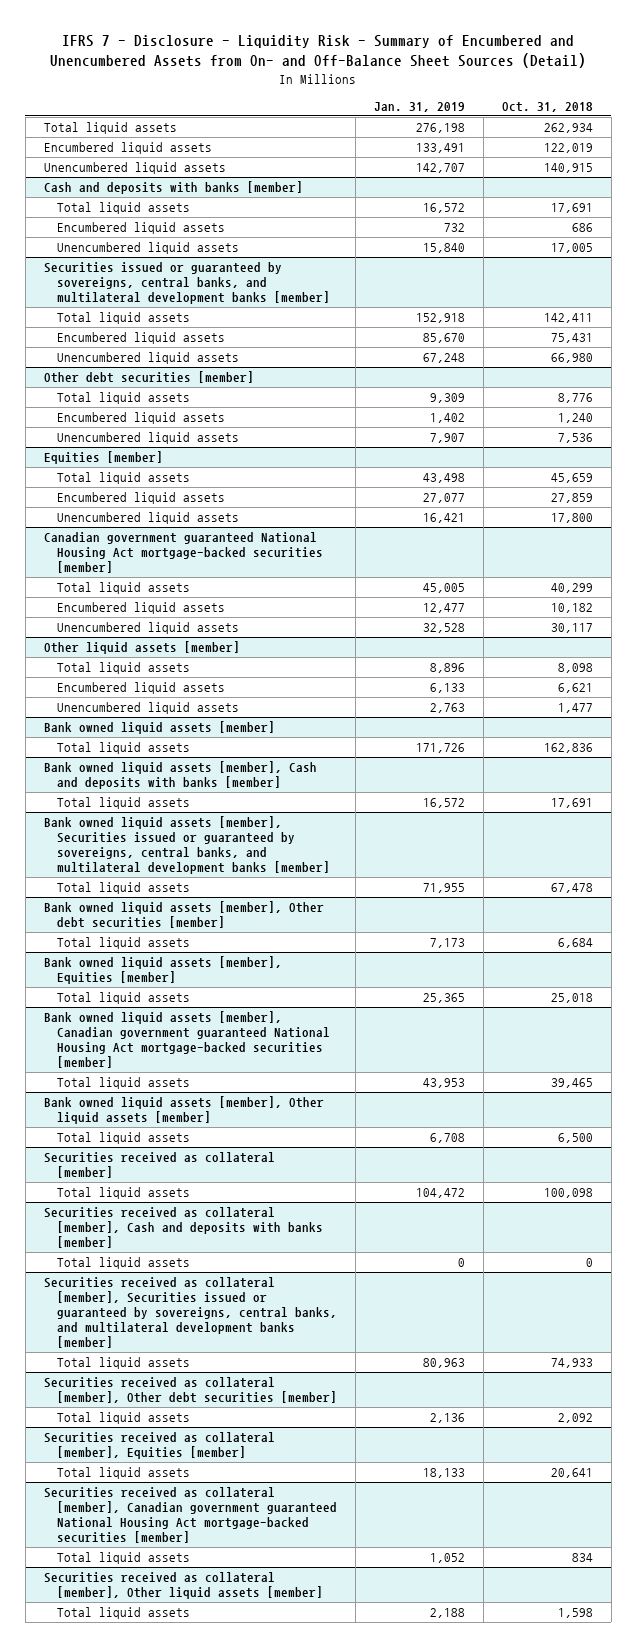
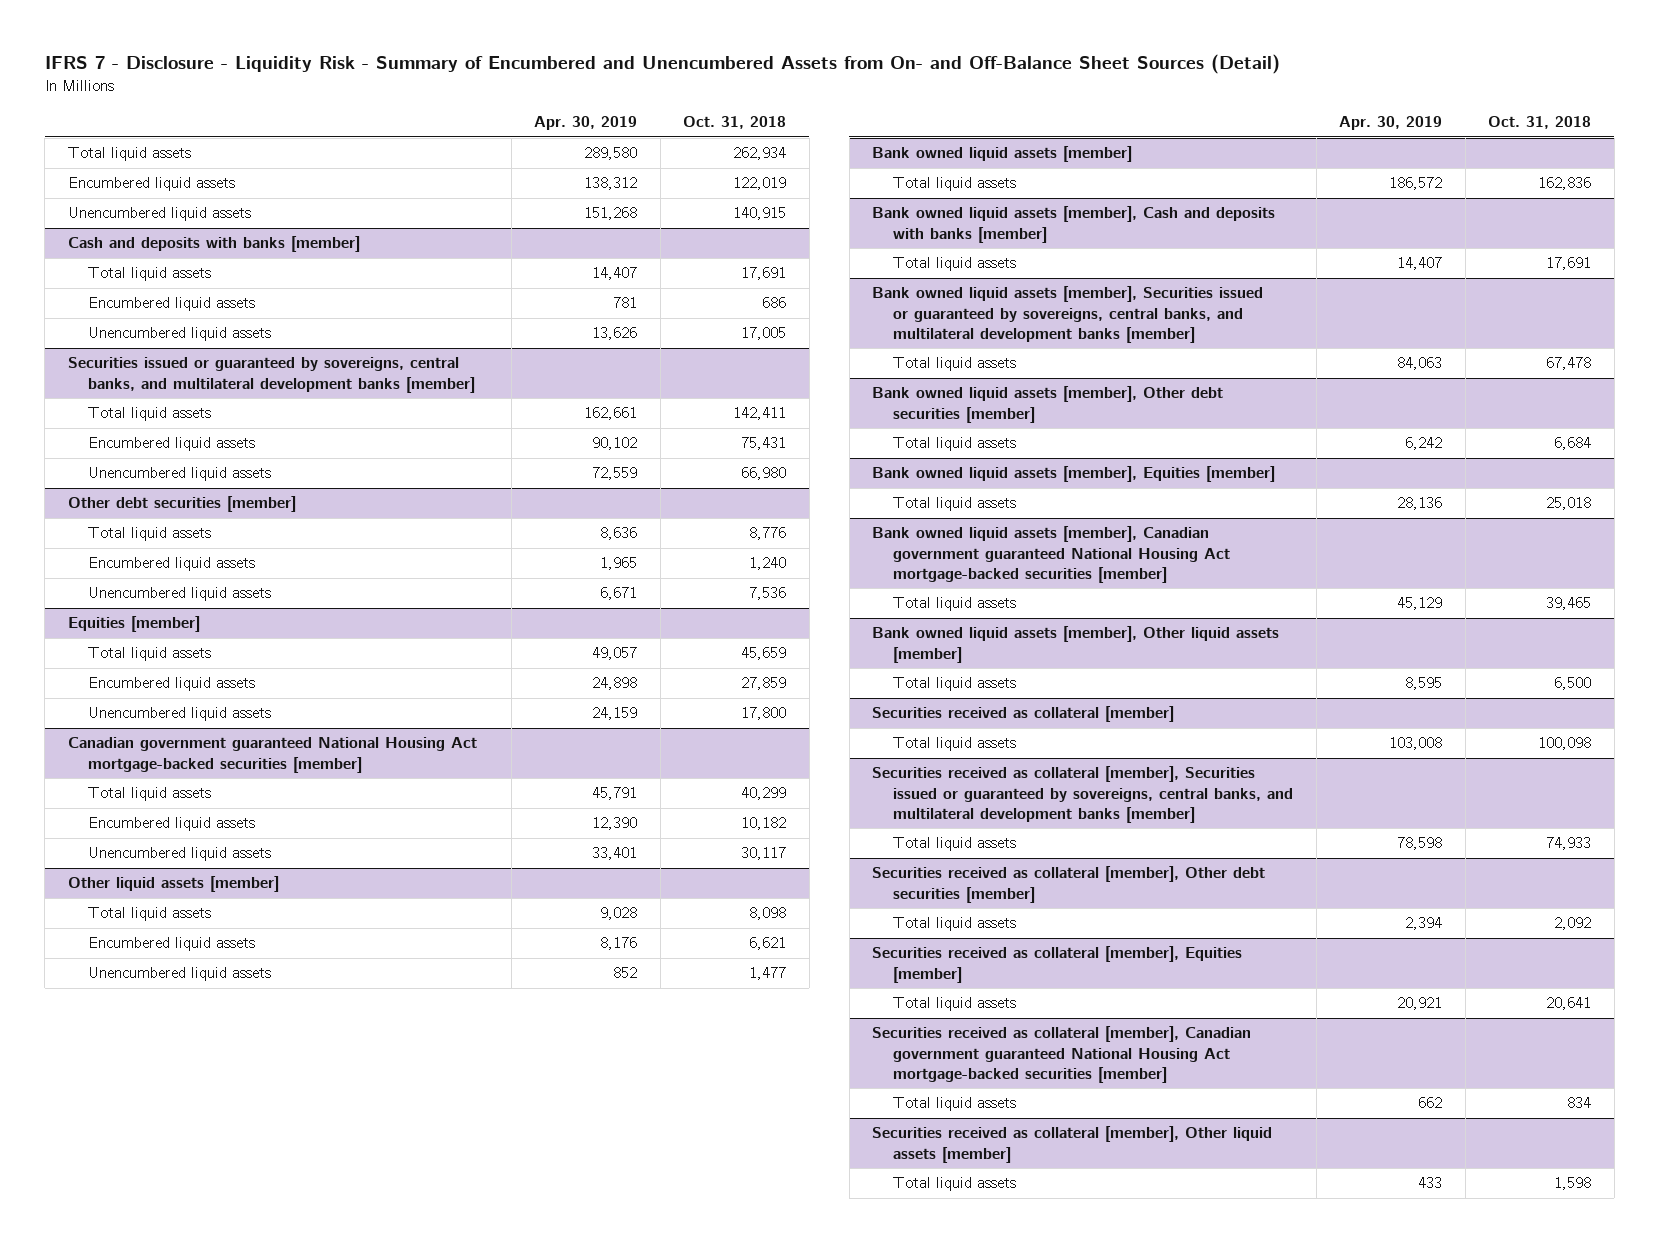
[374,101,466,112] Jan. 31, 2019 -> none
none -> [534,116,638,131] Apr. 30, 2019
[43,1207,324,1249] Securities received as collateral [member], Cash and deposits with banks [member] -> none
[57,1257,191,1270] Total liquid assets -> none

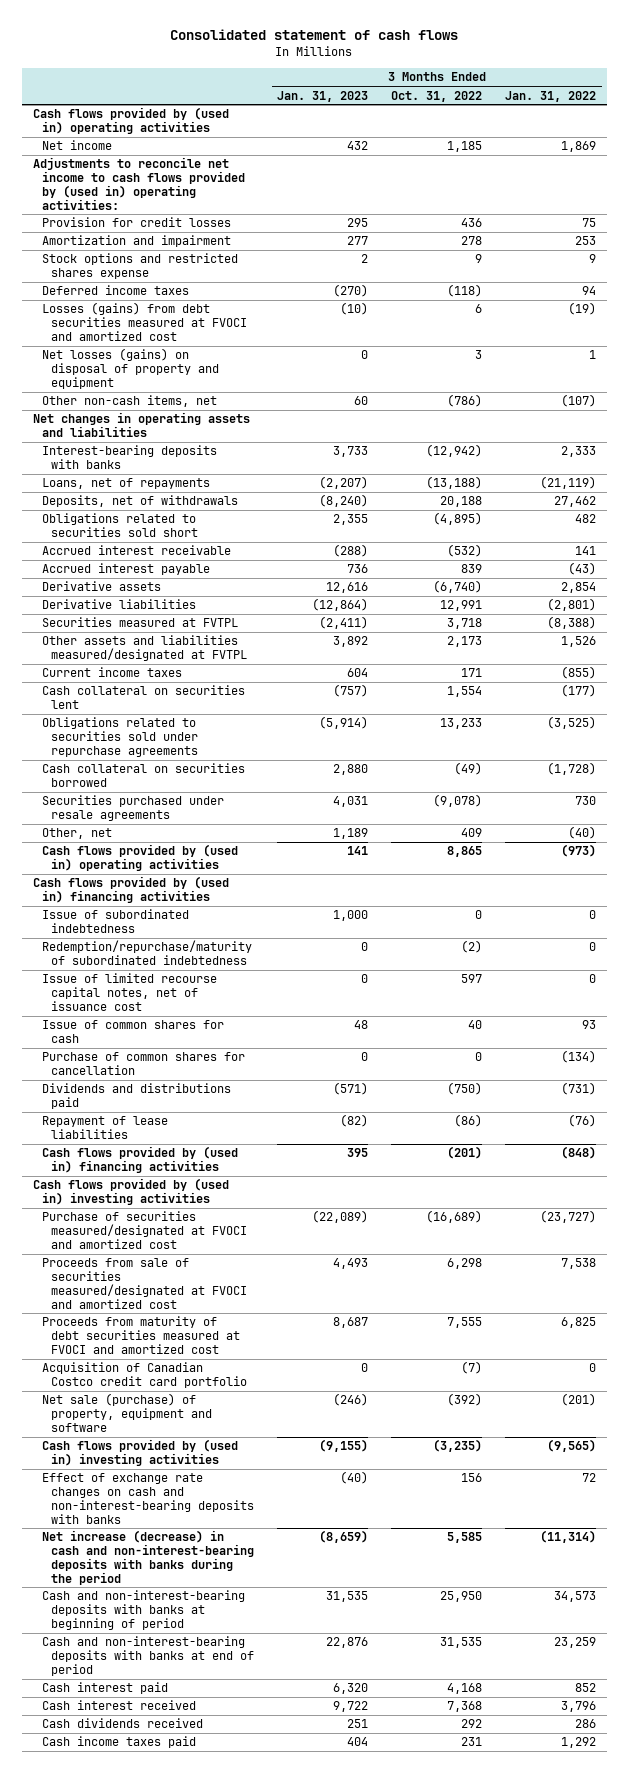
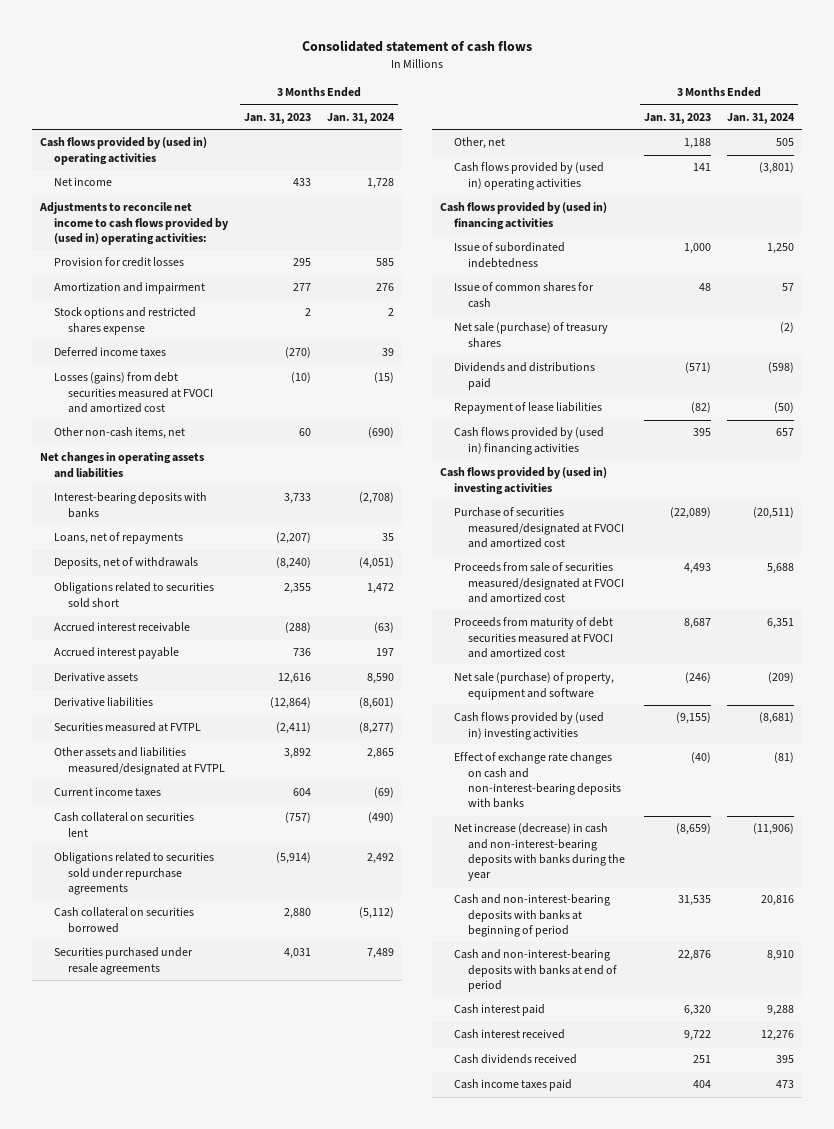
[391,90,483,102] Oct. 31, 2022 -> none
[504,90,596,102] Jan. 31, 2022 -> none
none -> [326,112,395,124] Jan. 31, 2024
[347,141,369,151] 432 -> [293,178,312,187] 433
[42,348,220,389] Net losses (gains) on disposal of property and equipment -> none
[333,828,369,840] 1,189 -> [683,138,711,150] 1,188
[42,940,253,966] Redemption/repurchase/maturity of subordinated indebtedness -> none
[42,973,218,1011] Issue of limited recourse capital notes, net of issuance cost -> none
[42,1052,246,1076] Purchase of common shares for cancellation -> none
none -> [453,322,608,348] Net sale (purchase) of treasury shares
[42,1362,248,1389] Acquisition of Canadian Costco credit card portfolio -> none
[42,1530,255,1585] Net increase (decrease) in cash and non-interest-bearing deposits with banks during the period -> [453,823,625,882] Net increase (decrease) in cash and non-interest-bearing deposits with banks during the year

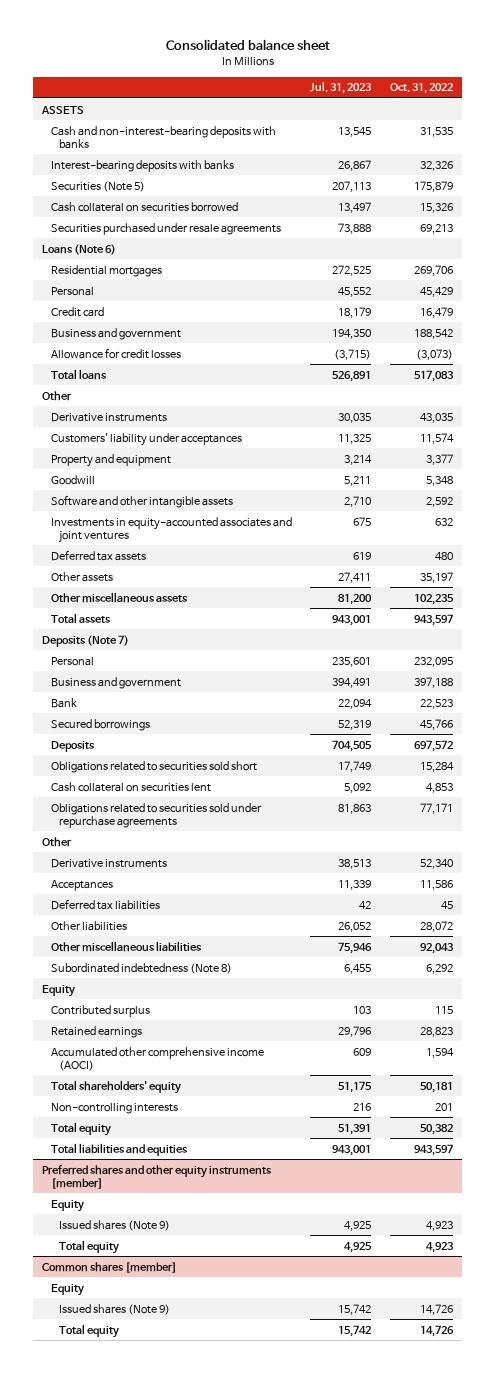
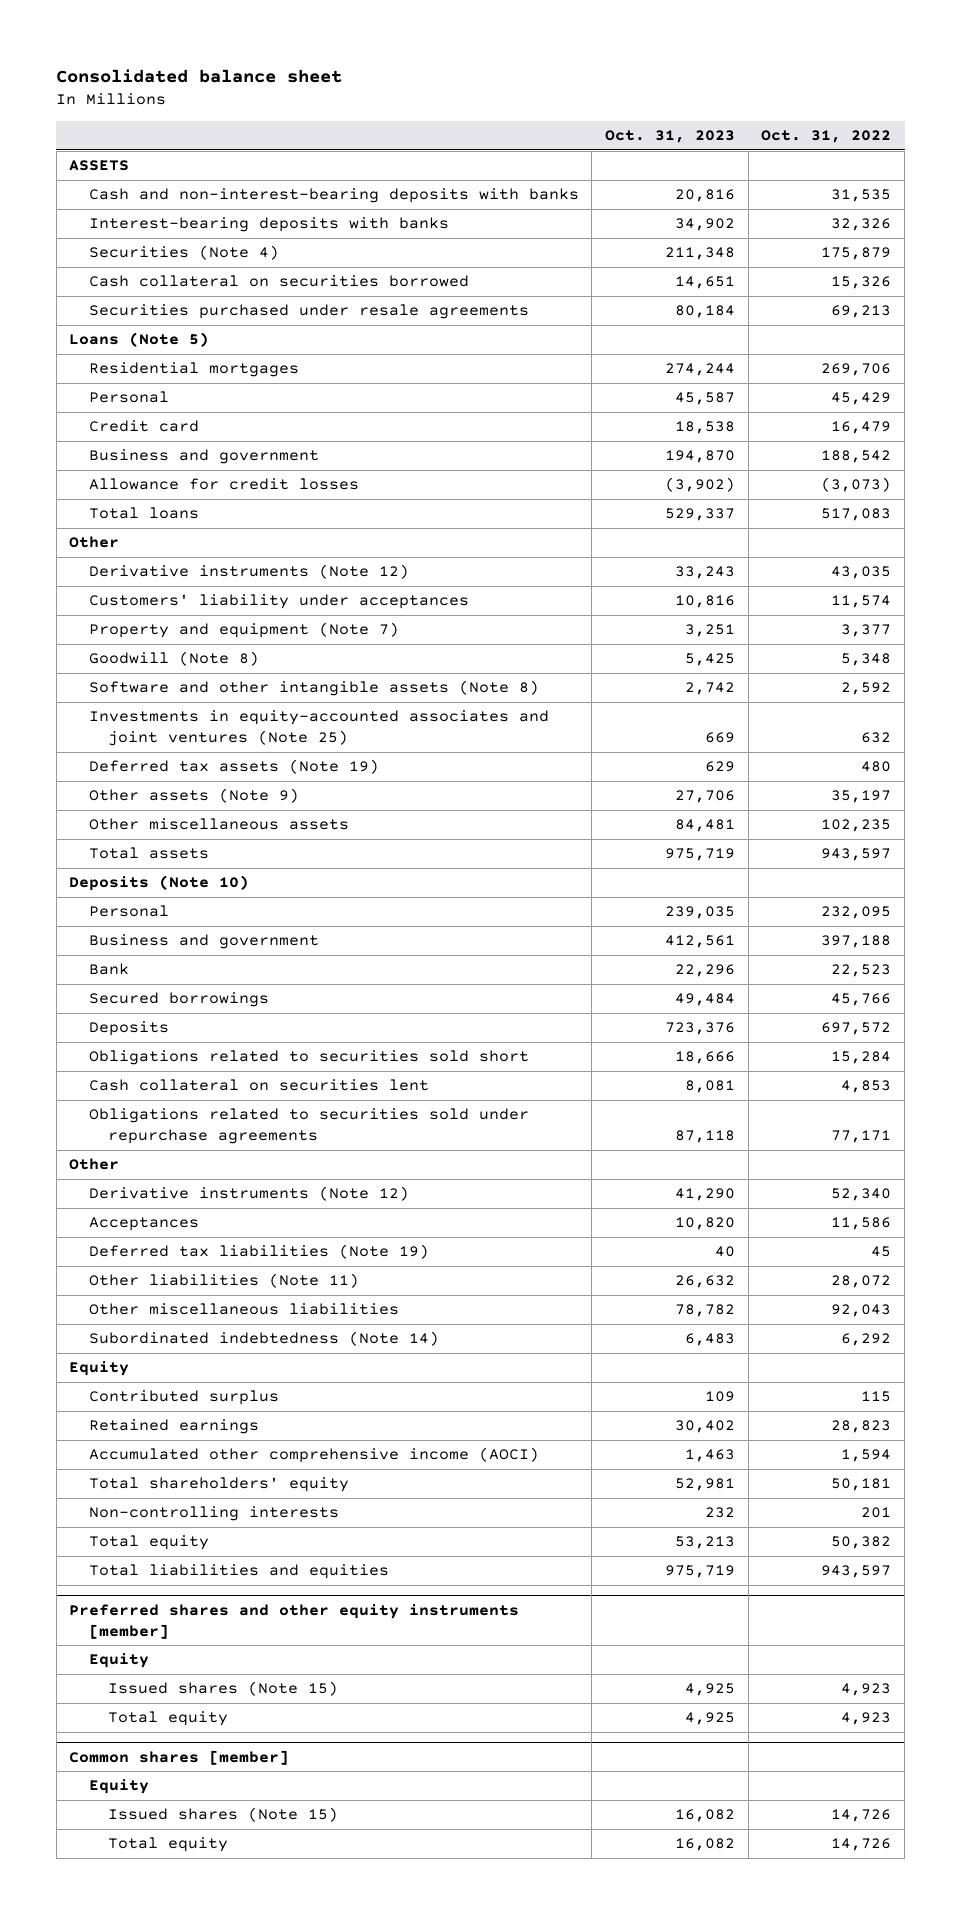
[310,81,373,95] Jul. 31, 2023 -> none
none -> [604,130,735,144] Oct. 31, 2023
[50,180,145,192] Securities (Note 5) -> [88,245,279,261] Securities (Note 4)
[42,243,117,255] Loans (Note 6) -> [69,332,210,348] Loans (Note 5)
[50,412,167,422] Derivative instruments -> [88,564,409,580] Derivative instruments (Note 12)
[50,453,171,467] Property and equipment -> [88,622,399,639] Property and equipment (Note 7)
[50,474,95,485] Goodwill -> [88,651,259,667] Goodwill (Note 8)
[50,494,233,508] Software and other intangible assets -> [88,680,539,697] Software and other intangible assets (Note 8)
[50,516,292,543] Investments in equity-accounted associates and joint ventures -> [88,710,549,747] Investments in equity-accounted associates and joint ventures (Note 25)
[50,549,146,561] Deferred tax assets -> [88,759,379,775] Deferred tax assets (Note 19)
[50,571,113,582] Other assets -> [88,788,299,804] Other assets (Note 9)
[42,634,130,647] Deposits (Note 7) -> [69,875,250,892] Deposits (Note 10)
[50,858,167,868] Derivative instruments -> [88,1186,409,1202] Derivative instruments (Note 12)
[50,898,160,910] Deferred tax liabilities -> [88,1244,429,1260] Deferred tax liabilities (Note 19)
[50,920,127,931] Other liabilities -> [88,1273,359,1289] Other liabilities (Note 11)
[50,962,232,974] Subordinated indebtedness (Note 8) -> [88,1331,439,1347] Subordinated indebtedness (Note 14)
[58,1219,170,1231] Issued shares (Note 9) -> [107,1681,338,1697] Issued shares (Note 15)
[58,1303,170,1315] Issued shares (Note 9) -> [107,1807,338,1823] Issued shares (Note 15)

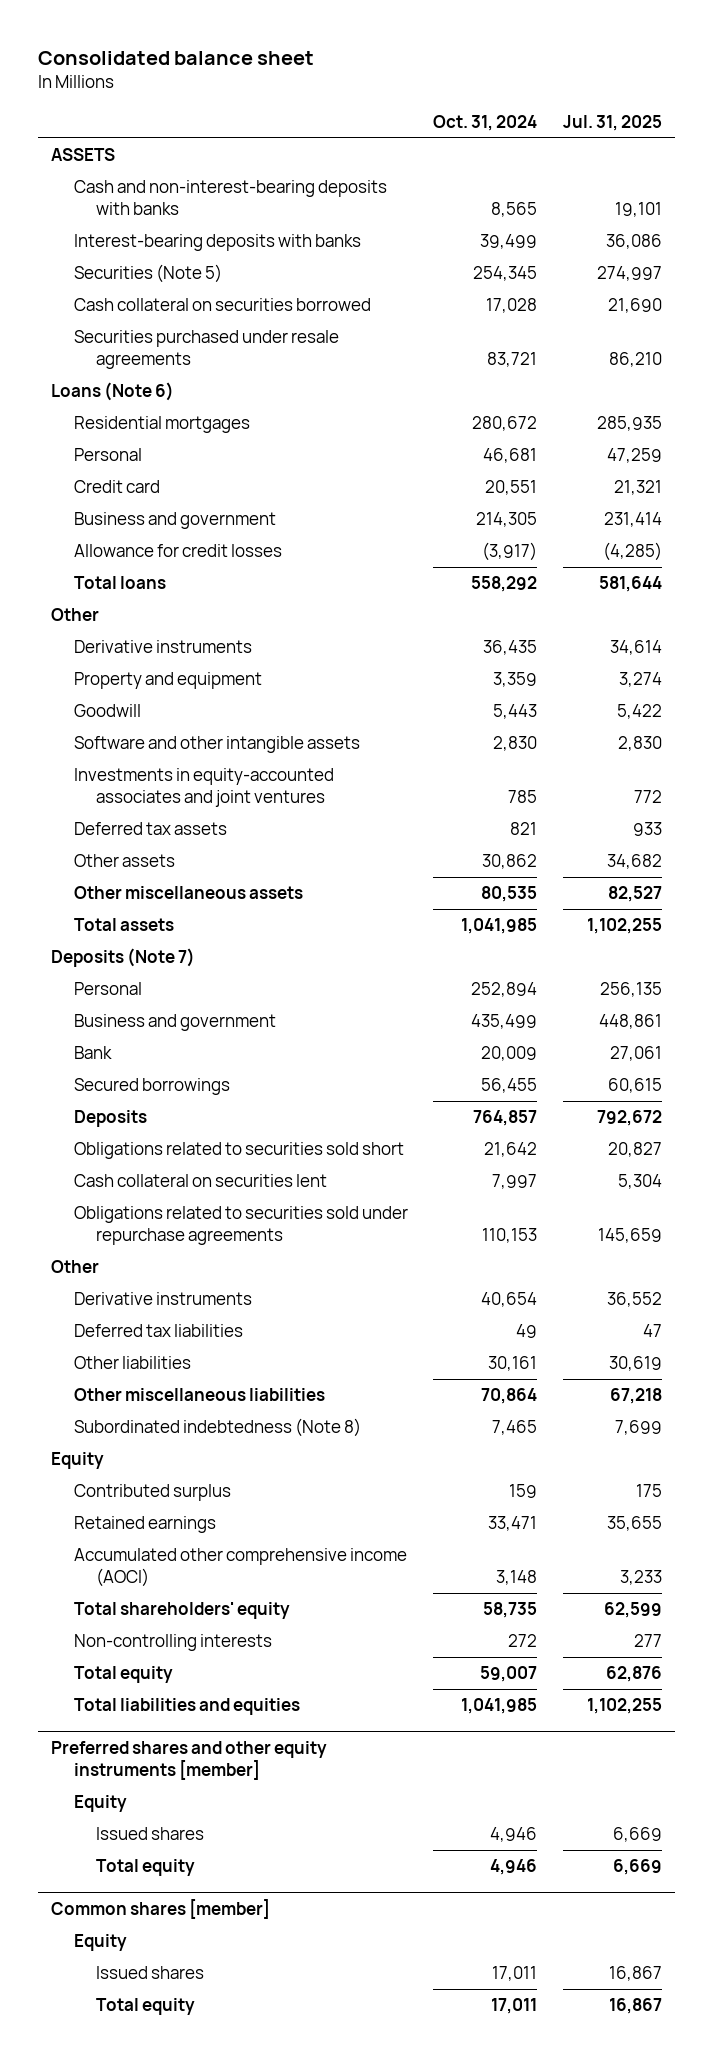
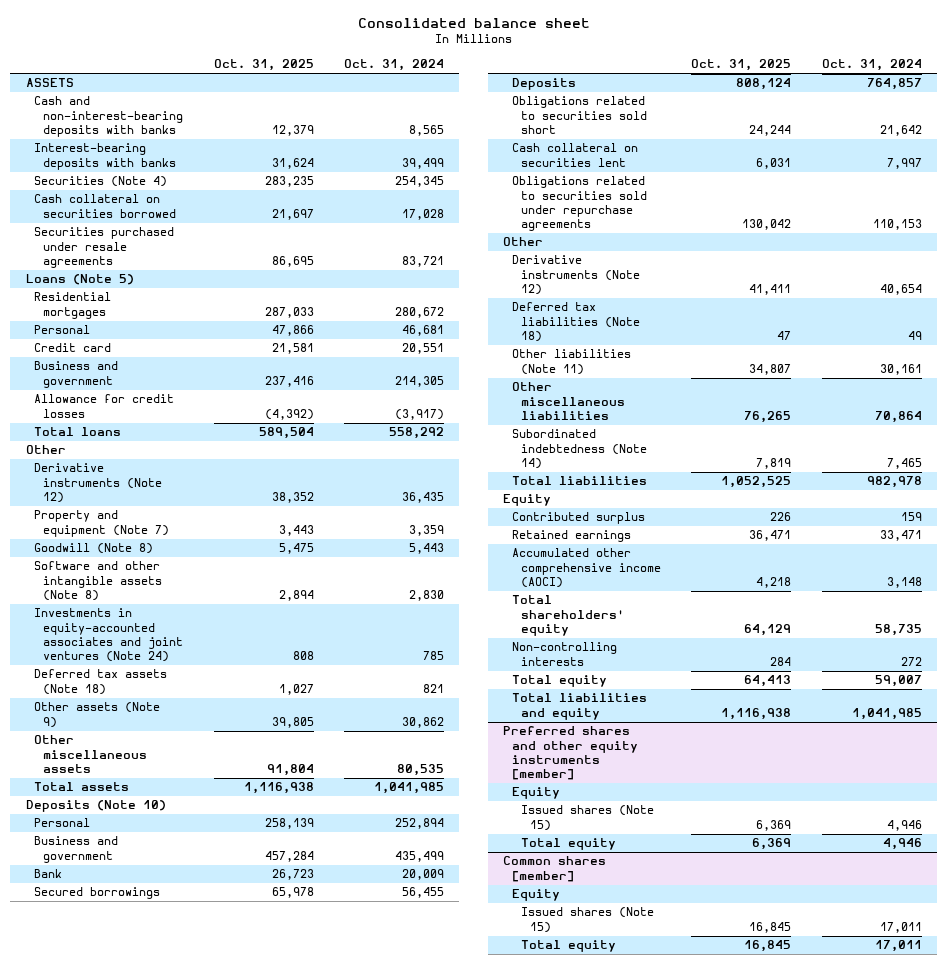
[562,114,662,131] Jul. 31, 2025 -> none
none -> [213,59,314,72] Oct. 31, 2025
[73,264,222,284] Securities (Note 5) -> [34,176,168,188] Securities (Note 4)
[50,382,174,402] Loans (Note 6) -> [25,274,134,286] Loans (Note 5)
[73,640,252,654] Derivative instruments -> [34,463,163,504] Derivative instruments (Note 12)
[73,672,262,690] Property and equipment -> [34,510,170,537] Property and equipment (Note 7)
[73,704,141,718] Goodwill -> [34,543,154,555] Goodwill (Note 8)
[73,736,360,754] Software and other intangible assets -> [34,561,163,602] Software and other intangible assets (Note 8)
[73,768,334,808] Investments in equity-accounted associates and joint ventures -> [34,608,184,663] Investments in equity-accounted associates and joint ventures (Note 24)
[73,822,227,836] Deferred tax assets -> [34,669,168,695] Deferred tax assets (Note 18)
[73,854,175,868] Other assets -> [34,702,161,728] Other assets (Note 9)
[50,948,195,968] Deposits (Note 7) -> [25,800,166,813] Deposits (Note 10)
[73,1292,252,1306] Derivative instruments -> [512,255,640,296] Derivative instruments (Note 12)
[73,1324,243,1338] Deferred tax liabilities -> [512,302,640,343] Deferred tax liabilities (Note 18)
[73,1356,191,1370] Other liabilities -> [512,349,632,375] Other liabilities (Note 11)
[73,1418,361,1438] Subordinated indebtedness (Note 8) -> [512,429,647,470] Subordinated indebtedness (Note 14)
none -> [512,476,648,486] Total liabilities
[73,1698,300,1716] Total liabilities and equities -> [512,693,648,720] Total liabilities and equity
[96,1827,205,1841] Issued shares -> [520,805,654,831] Issued shares (Note 15)
[96,1966,205,1980] Issued shares -> [520,907,654,933] Issued shares (Note 15)

